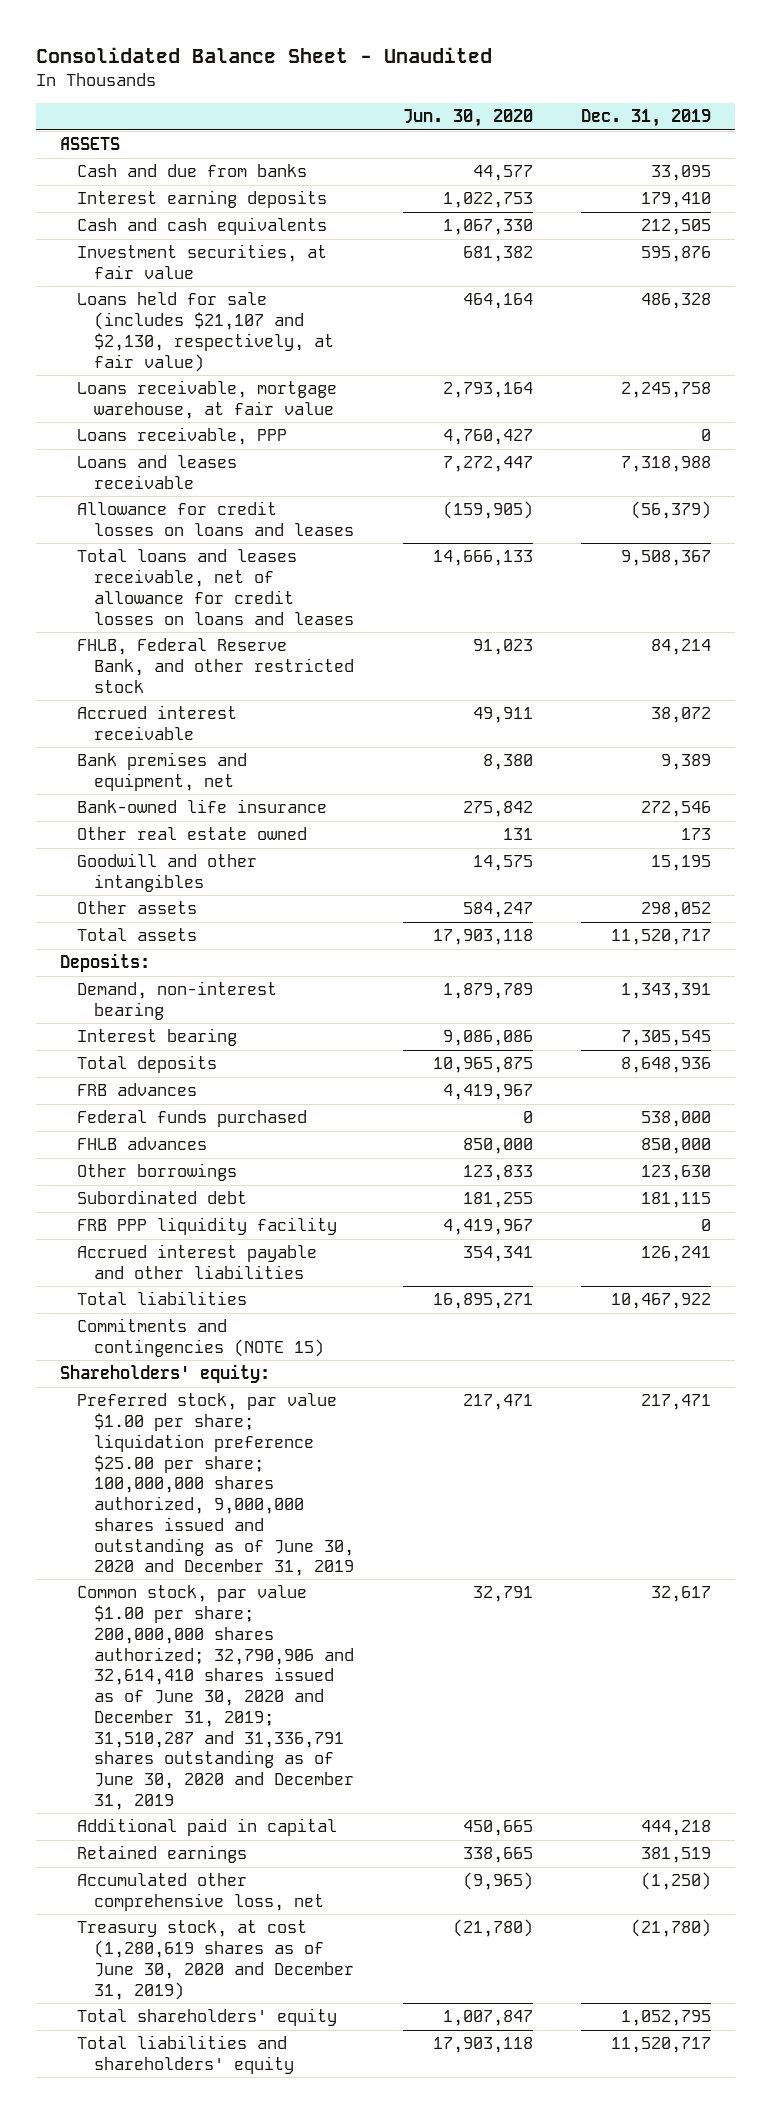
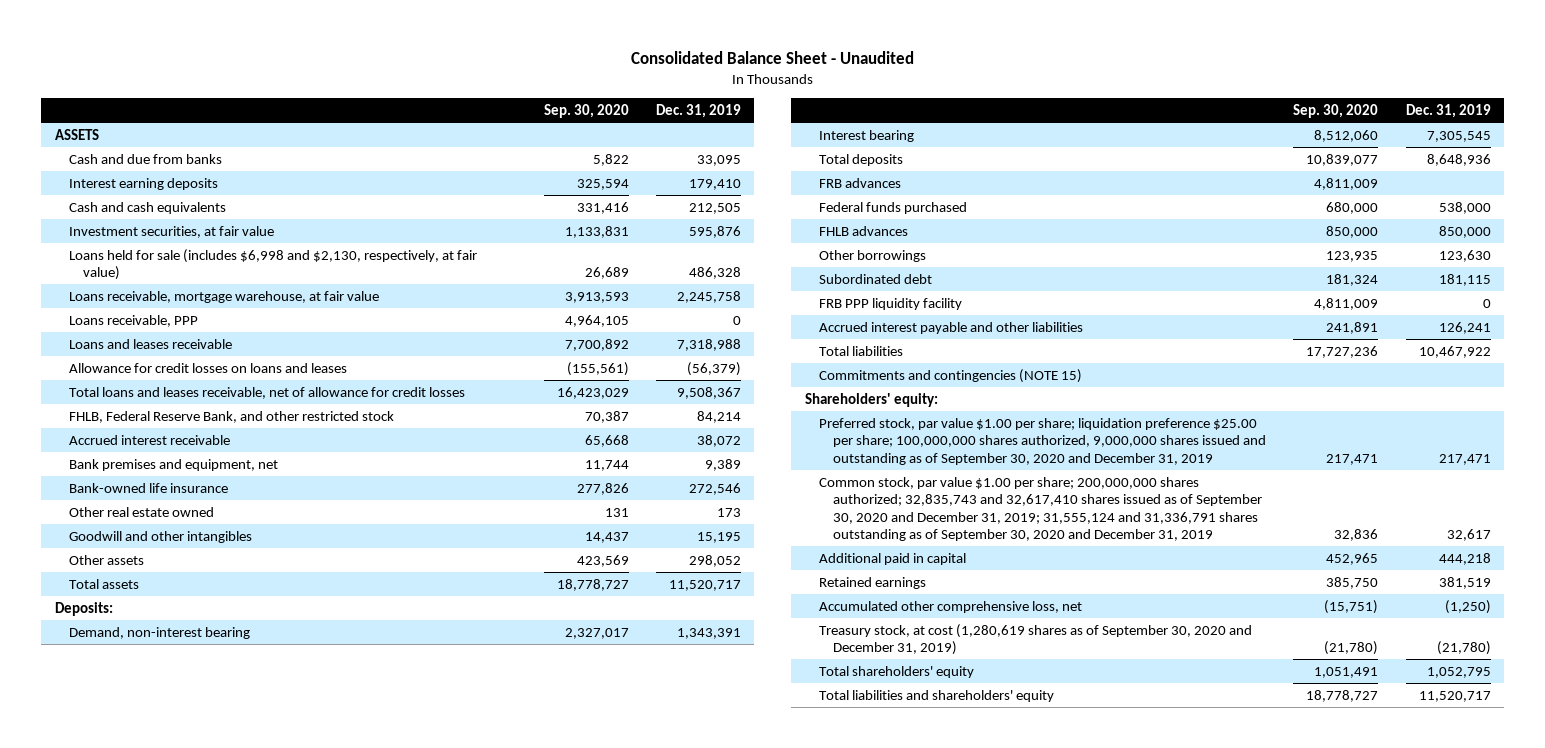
[402,109,533,128] Jun. 30, 2020 -> none
none -> [543,104,629,119] Sep. 30, 2020
[77,292,335,372] Loans held for sale (includes $21,107 and $2,130, respectively, at fair value) -> [68,248,477,281] Loans held for sale (includes $6,998 and $2,130, respectively, at fair value)
[77,549,355,625] Total loans and leases receivable, net of allowance for credit losses on loans and leases -> [68,386,465,399] Total loans and leases receivable, net of allowance for credit losses
[77,1393,355,1577] Preferred stock, par value $1.00 per share; liquidation preference $25.00 per share; 100,000,000 shares authorized, 9,000,000 shares issued and outstanding as of June 30, 2020 and December 31, 2019 -> [818,417,1267,465] Preferred stock, par value $1.00 per share; liquidation preference $25.00 per share; 100,000,000 shares authorized, 9,000,000 shares issued and outstanding as of September 30, 2020 and December 31, 2019
[77,1585,355,1810] Common stock, par value $1.00 per share; 200,000,000 shares authorized; 32,790,906 and 32,614,410 shares issued as of June 30, 2020 and December 31, 2019; 31,510,287 and 31,336,791 shares outstanding as of June 30, 2020 and December 31, 2019 -> [818,476,1263,542] Common stock, par value $1.00 per share; 200,000,000 shares authorized; 32,835,743 and 32,617,410 shares issued as of September 30, 2020 and December 31, 2019; 31,555,124 and 31,336,791 shares outstanding as of September 30, 2020 and December 31, 2019
[77,1920,355,2000] Treasury stock, at cost (1,280,619 shares as of June 30, 2020 and December 31, 2019) -> [818,623,1252,656] Treasury stock, at cost (1,280,619 shares as of September 30, 2020 and December 31, 2019)

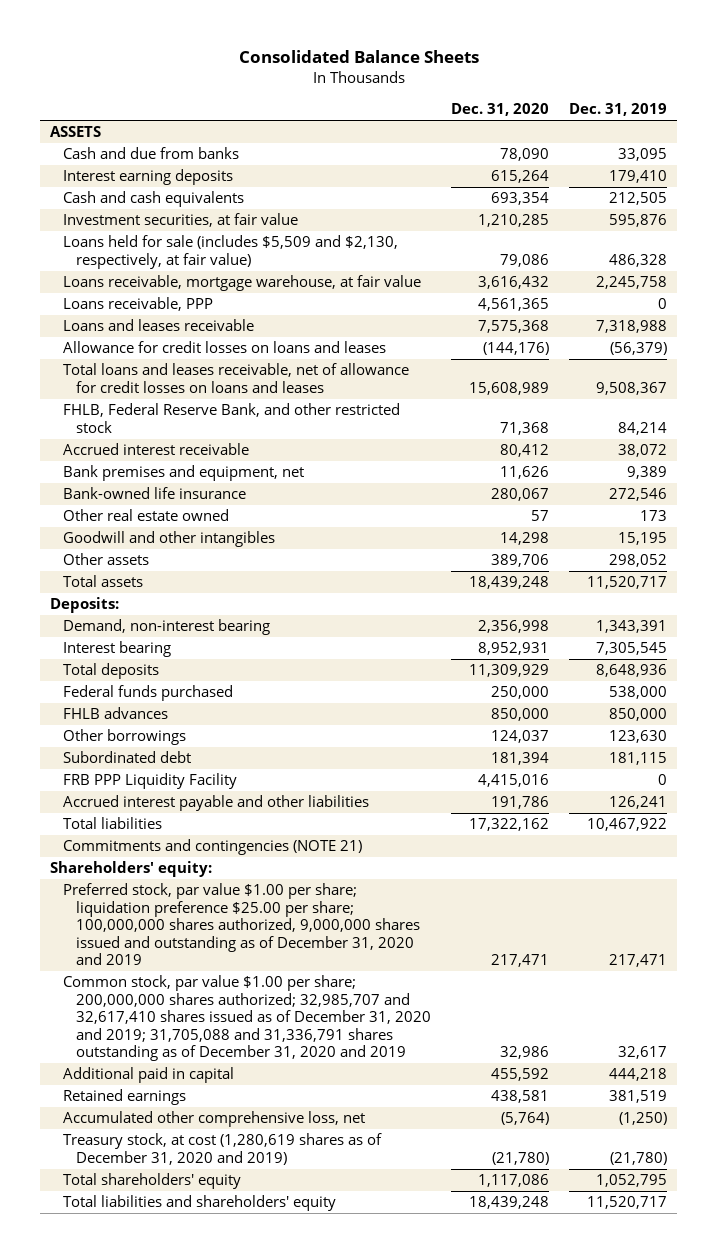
[630,50,914,64] Consolidated Balance Sheet - Unaudited -> [238,50,479,64] Consolidated Balance Sheets
[543,104,629,119] Sep. 30, 2020 -> none
none -> [451,103,550,117] Dec. 31, 2020
[68,248,477,281] Loans held for sale (includes $6,998 and $2,130, respectively, at fair value) -> [63,235,399,269] Loans held for sale (includes $5,509 and $2,130, respectively, at fair value)
[68,386,465,399] Total loans and leases receivable, net of allowance for credit losses -> [63,363,410,393] Total loans and leases receivable, net of allowance for credit losses on loans and leases
[818,177,901,188] FRB advances -> none
[818,297,962,310] FRB PPP liquidity facility -> [63,773,238,790] FRB PPP Liquidity Facility
[818,368,1082,383] Commitments and contingencies (NOTE 15) -> [63,839,363,856] Commitments and contingencies (NOTE 21)
[818,417,1267,465] Preferred stock, par value $1.00 per share; liquidation preference $25.00 per share; 100,000,000 shares authorized, 9,000,000 shares issued and outstanding as of September 30, 2020 and December 31, 2019 -> [63,883,421,965] Preferred stock, par value $1.00 per share; liquidation preference $25.00 per share; 100,000,000 shares authorized, 9,000,000 shares issued and outstanding as of December 31, 2020 and 2019
[818,476,1263,542] Common stock, par value $1.00 per share; 200,000,000 shares authorized; 32,835,743 and 32,617,410 shares issued as of September 30, 2020 and December 31, 2019; 31,555,124 and 31,336,791 shares outstanding as of September 30, 2020 and December 31, 2019 -> [63,975,432,1061] Common stock, par value $1.00 per share; 200,000,000 shares authorized; 32,985,707 and 32,617,410 shares issued as of December 31, 2020 and 2019; 31,705,088 and 31,336,791 shares outstanding as of December 31, 2020 and 2019
[818,623,1252,656] Treasury stock, at cost (1,280,619 shares as of September 30, 2020 and December 31, 2019) -> [63,1133,383,1165] Treasury stock, at cost (1,280,619 shares as of December 31, 2020 and 2019)

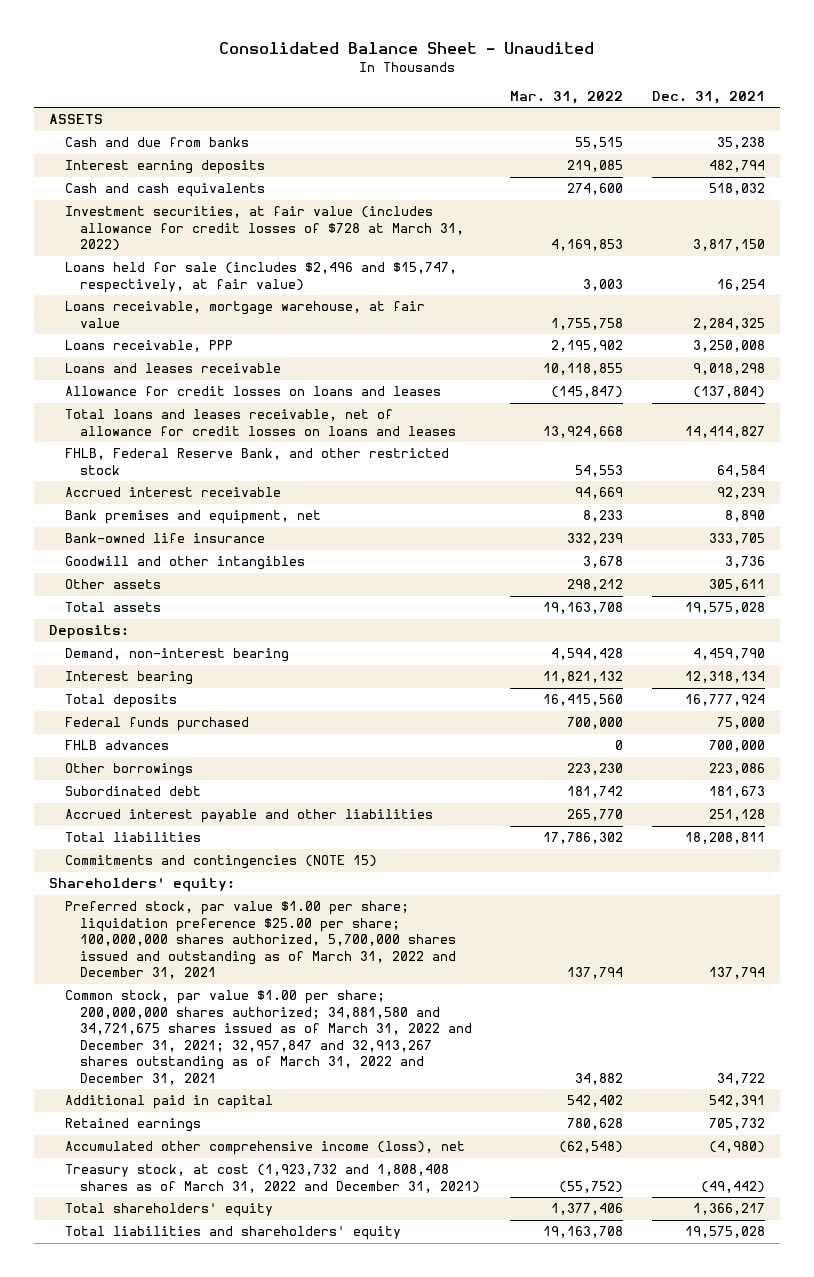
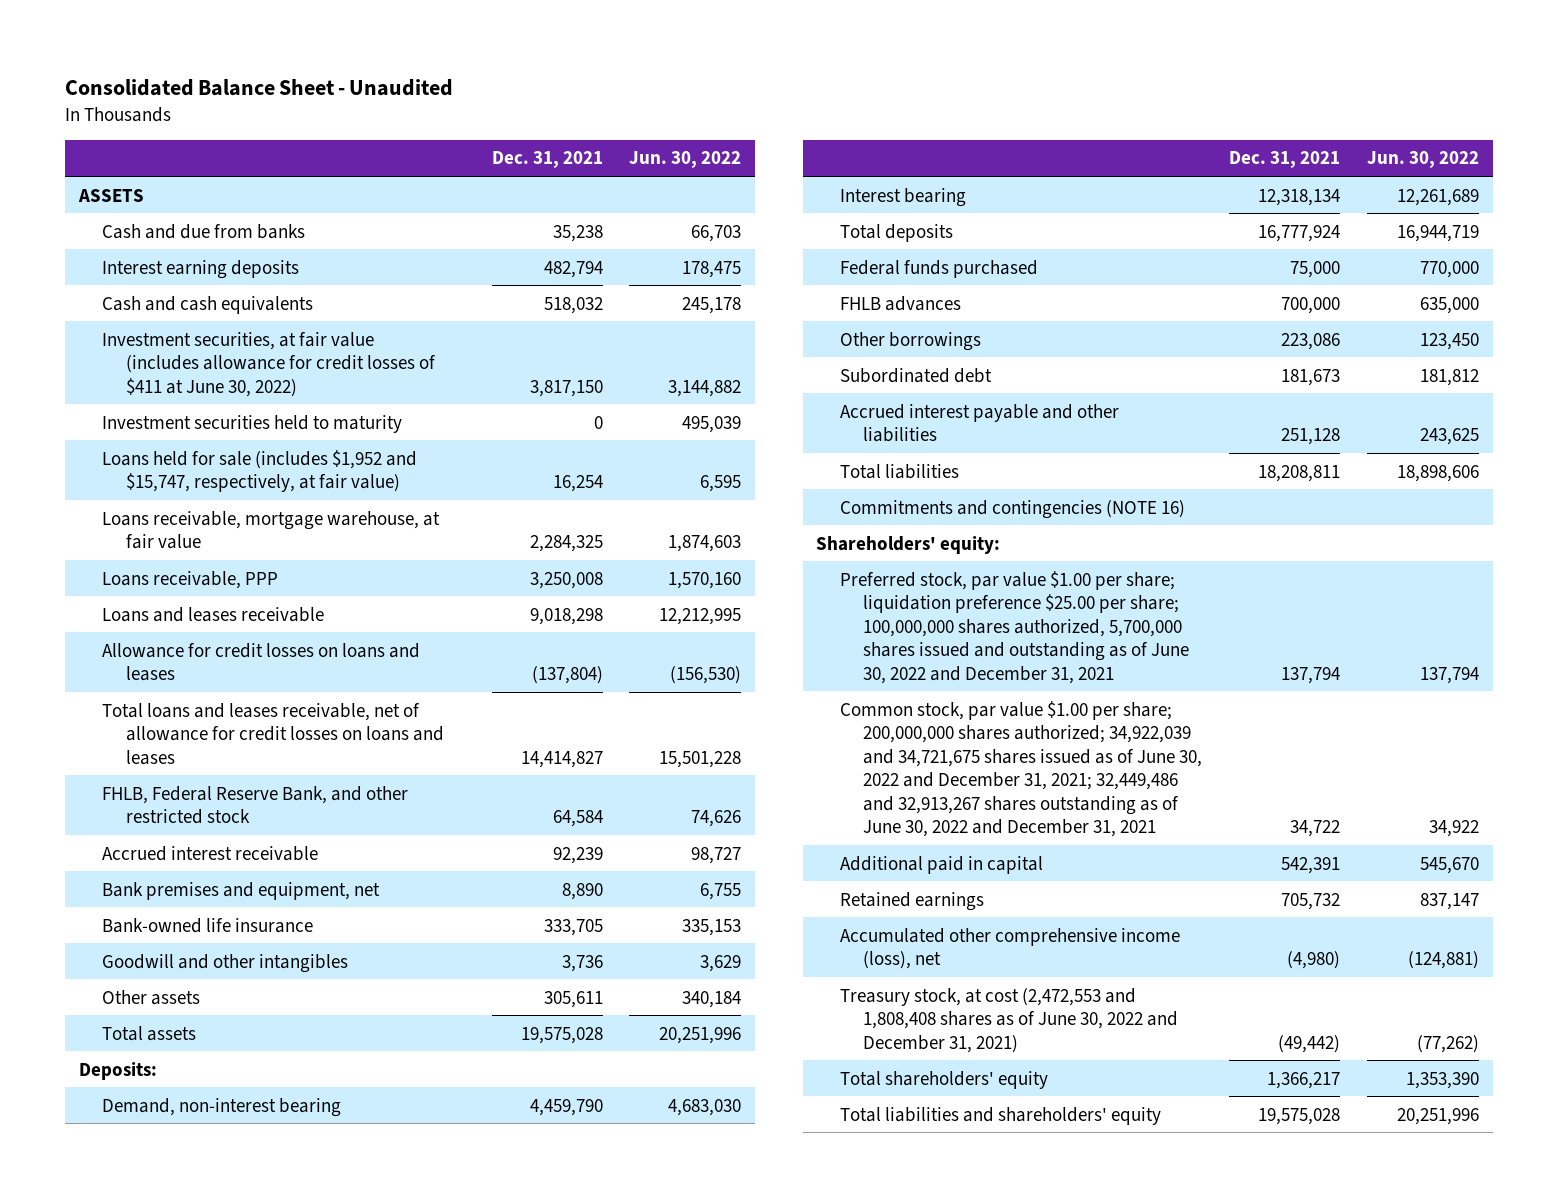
[509,91,623,105] Mar. 31, 2022 -> none
none -> [629,151,742,169] Jun. 30, 2022
[64,206,464,252] Investment securities, at fair value (includes allowance for credit losses of $728 at March 31, 2022) -> [102,331,436,397] Investment securities, at fair value (includes allowance for credit losses of $411 at June 30, 2022)
none -> [102,414,403,433] Investment securities held to maturity
[64,262,457,293] Loans held for sale (includes $2,496 and $15,747, respectively, at fair value) -> [102,449,418,493] Loans held for sale (includes $1,952 and $15,747, respectively, at fair value)
[64,855,377,870] Commitments and contingencies (NOTE 15) -> [839,499,1185,519] Commitments and contingencies (NOTE 16)
[64,901,456,980] Preferred stock, par value $1.00 per share; liquidation preference $25.00 per share; 100,000,000 shares authorized, 5,700,000 shares issued and outstanding as of March 31, 2022 and December 31, 2021 -> [839,570,1190,684] Preferred stock, par value $1.00 per share; liquidation preference $25.00 per share; 100,000,000 shares authorized, 5,700,000 shares issued and outstanding as of June 30, 2022 and December 31, 2021
[64,990,472,1085] Common stock, par value $1.00 per share; 200,000,000 shares authorized; 34,881,580 and 34,721,675 shares issued as of March 31, 2022 and December 31, 2021; 32,957,847 and 32,913,267 shares outstanding as of March 31, 2022 and December 31, 2021 -> [839,700,1203,837] Common stock, par value $1.00 per share; 200,000,000 shares authorized; 34,922,039 and 34,721,675 shares issued as of June 30, 2022 and December 31, 2021; 32,449,486 and 32,913,267 shares outstanding as of June 30, 2022 and December 31, 2021
[64,1164,480,1193] Treasury stock, at cost (1,923,732 and 1,808,408 shares as of March 31, 2022 and December 31, 2021) -> [839,987,1179,1053] Treasury stock, at cost (2,472,553 and 1,808,408 shares as of June 30, 2022 and December 31, 2021)

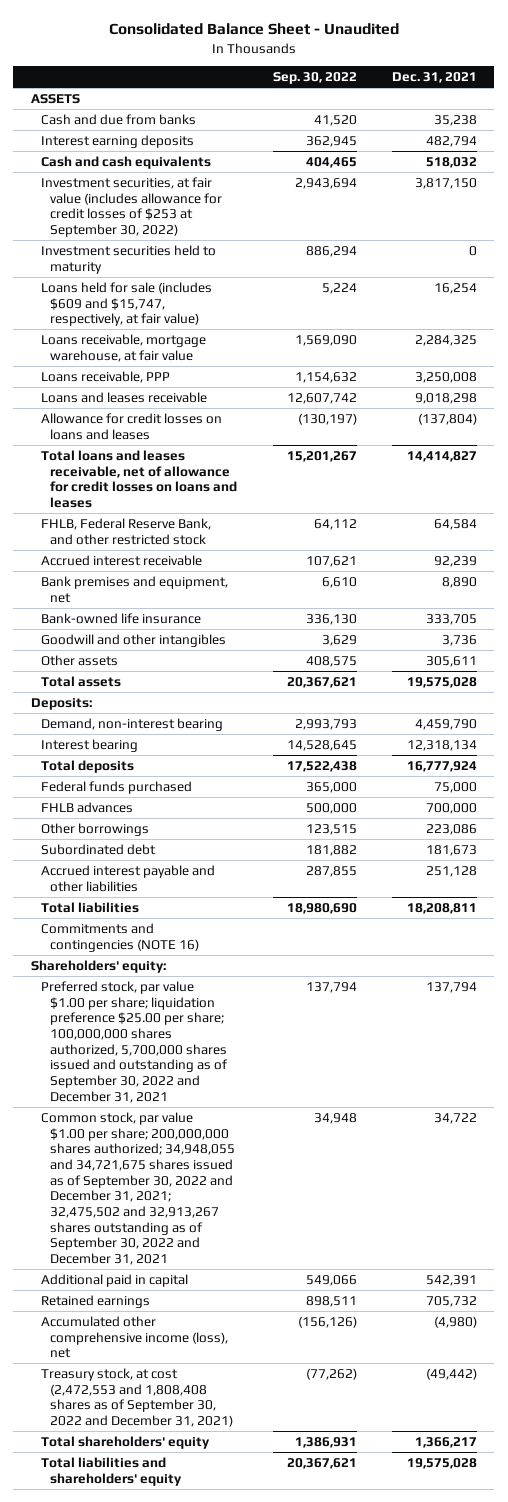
[629,151,742,169] Jun. 30, 2022 -> none
none -> [272,72,357,85] Sep. 30, 2022
[102,331,436,397] Investment securities, at fair value (includes allowance for credit losses of $411 at June 30, 2022) -> [40,177,223,237] Investment securities, at fair value (includes allowance for credit losses of $253 at September 30, 2022)
[102,449,418,493] Loans held for sale (includes $1,952 and $15,747, respectively, at fair value) -> [40,282,212,327] Loans held for sale (includes $609 and $15,747, respectively, at fair value)
[839,570,1190,684] Preferred stock, par value $1.00 per share; liquidation preference $25.00 per share; 100,000,000 shares authorized, 5,700,000 shares issued and outstanding as of June 30, 2022 and December 31, 2021 -> [40,981,229,1103] Preferred stock, par value $1.00 per share; liquidation preference $25.00 per share; 100,000,000 shares authorized, 5,700,000 shares issued and outstanding as of September 30, 2022 and December 31, 2021
[839,700,1203,837] Common stock, par value $1.00 per share; 200,000,000 shares authorized; 34,922,039 and 34,721,675 shares issued as of June 30, 2022 and December 31, 2021; 32,449,486 and 32,913,267 shares outstanding as of June 30, 2022 and December 31, 2021 -> [40,1112,236,1265] Common stock, par value $1.00 per share; 200,000,000 shares authorized; 34,948,055 and 34,721,675 shares issued as of September 30, 2022 and December 31, 2021; 32,475,502 and 32,913,267 shares outstanding as of September 30, 2022 and December 31, 2021
[839,987,1179,1053] Treasury stock, at cost (2,472,553 and 1,808,408 shares as of June 30, 2022 and December 31, 2021) -> [40,1368,234,1427] Treasury stock, at cost (2,472,553 and 1,808,408 shares as of September 30, 2022 and December 31, 2021)

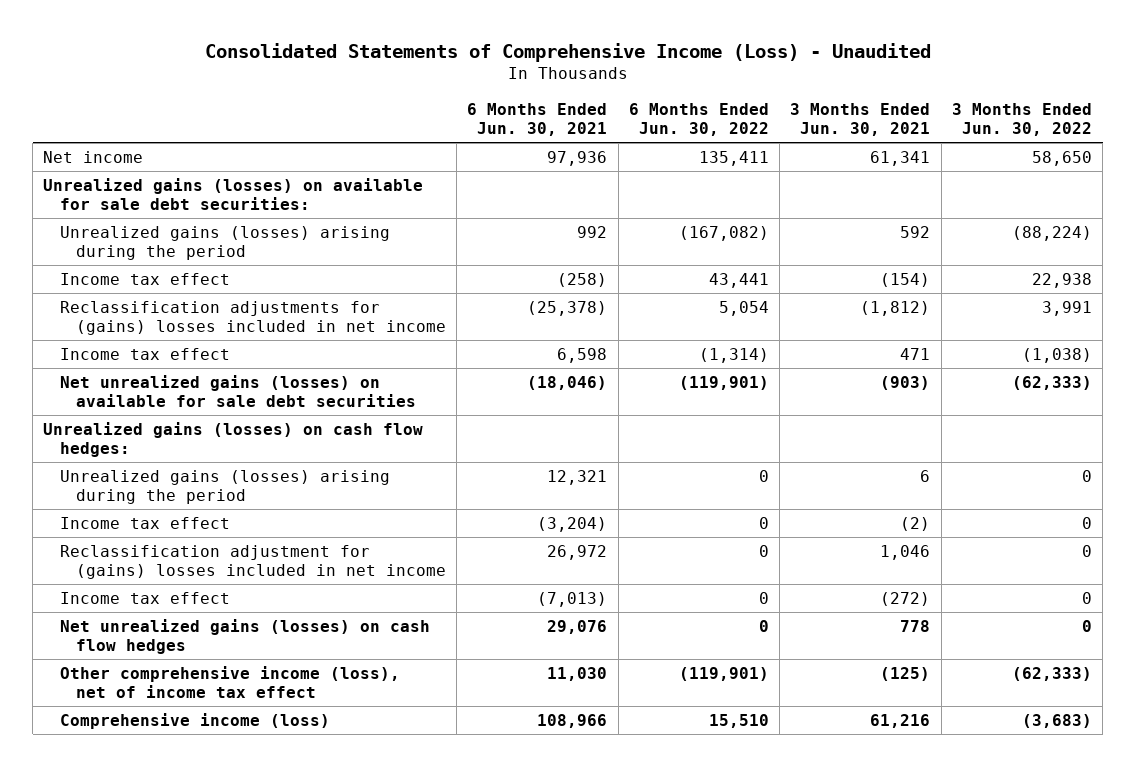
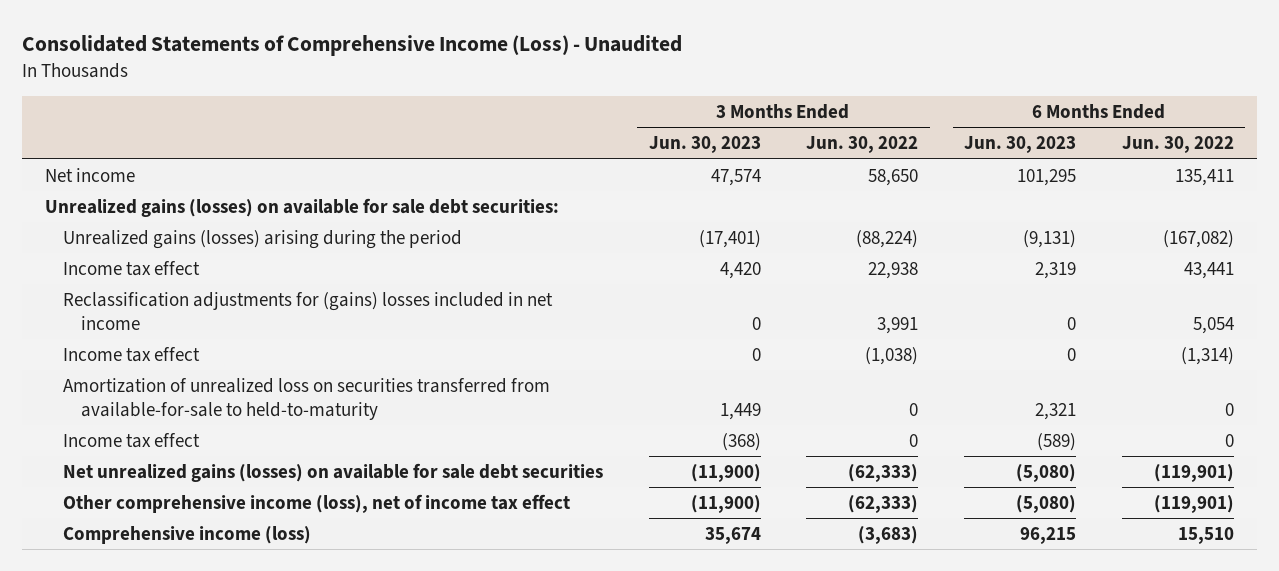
[467,103,608,137] 6 Months Ended Jun. 30, 2021 -> none
[790,103,931,137] 3 Months Ended Jun. 30, 2021 -> none
none -> [648,136,761,154] Jun. 30, 2023
none -> [964,136,1077,154] Jun. 30, 2023
[43,421,424,457] Unrealized gains (losses) on cash flow hedges: -> none
[59,469,390,504] Unrealized gains (losses) arising during the period -> none
[59,516,230,529] Income tax effect -> none
[59,544,446,579] Reclassification adjustment for (gains) losses included in net income -> none
none -> [62,377,550,420] Amortization of unrealized loss on securities transferred from available-for-sale to held-to-maturity
[59,618,430,654] Net unrealized gains (losses) on cash flow hedges -> none
[59,374,416,407] Net unrealized gains (losses) on available for sale debt securities -> [62,462,603,482] Net unrealized gains (losses) on available for sale debt securities

